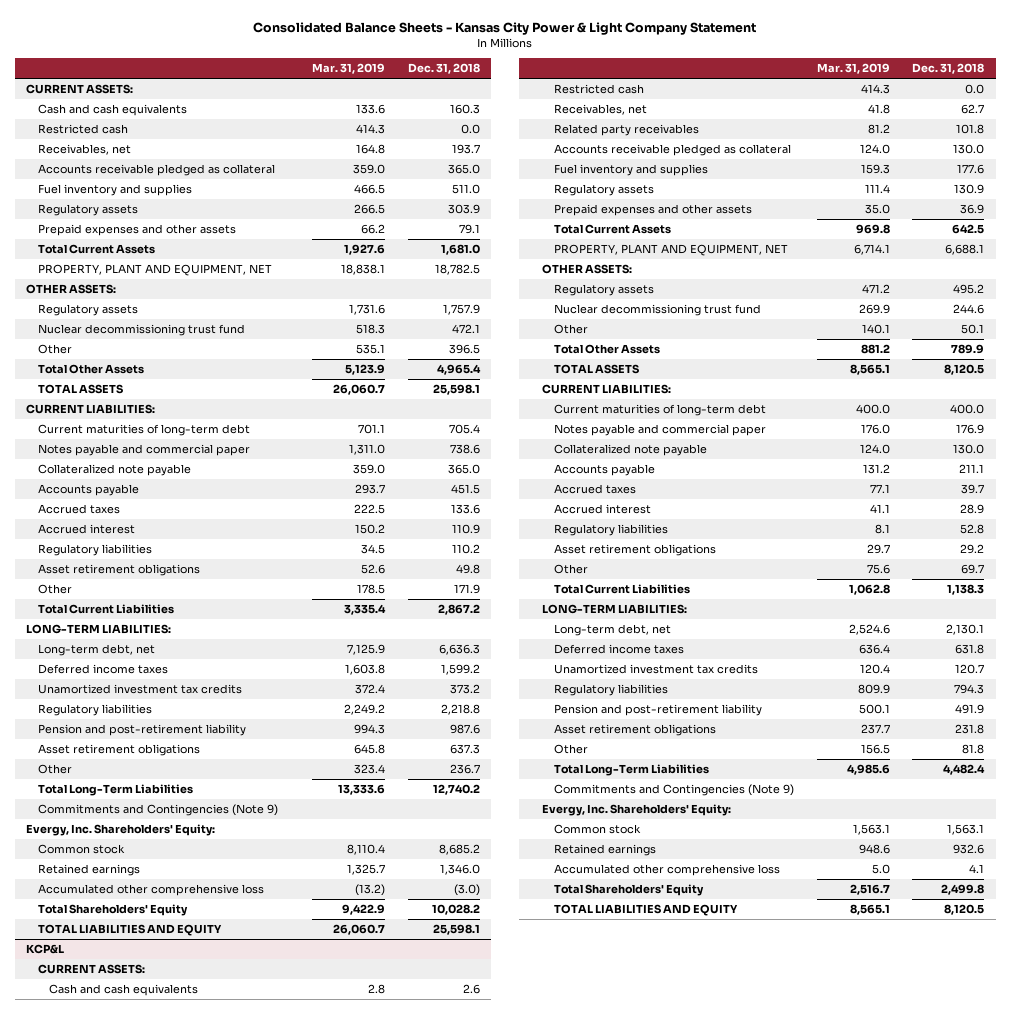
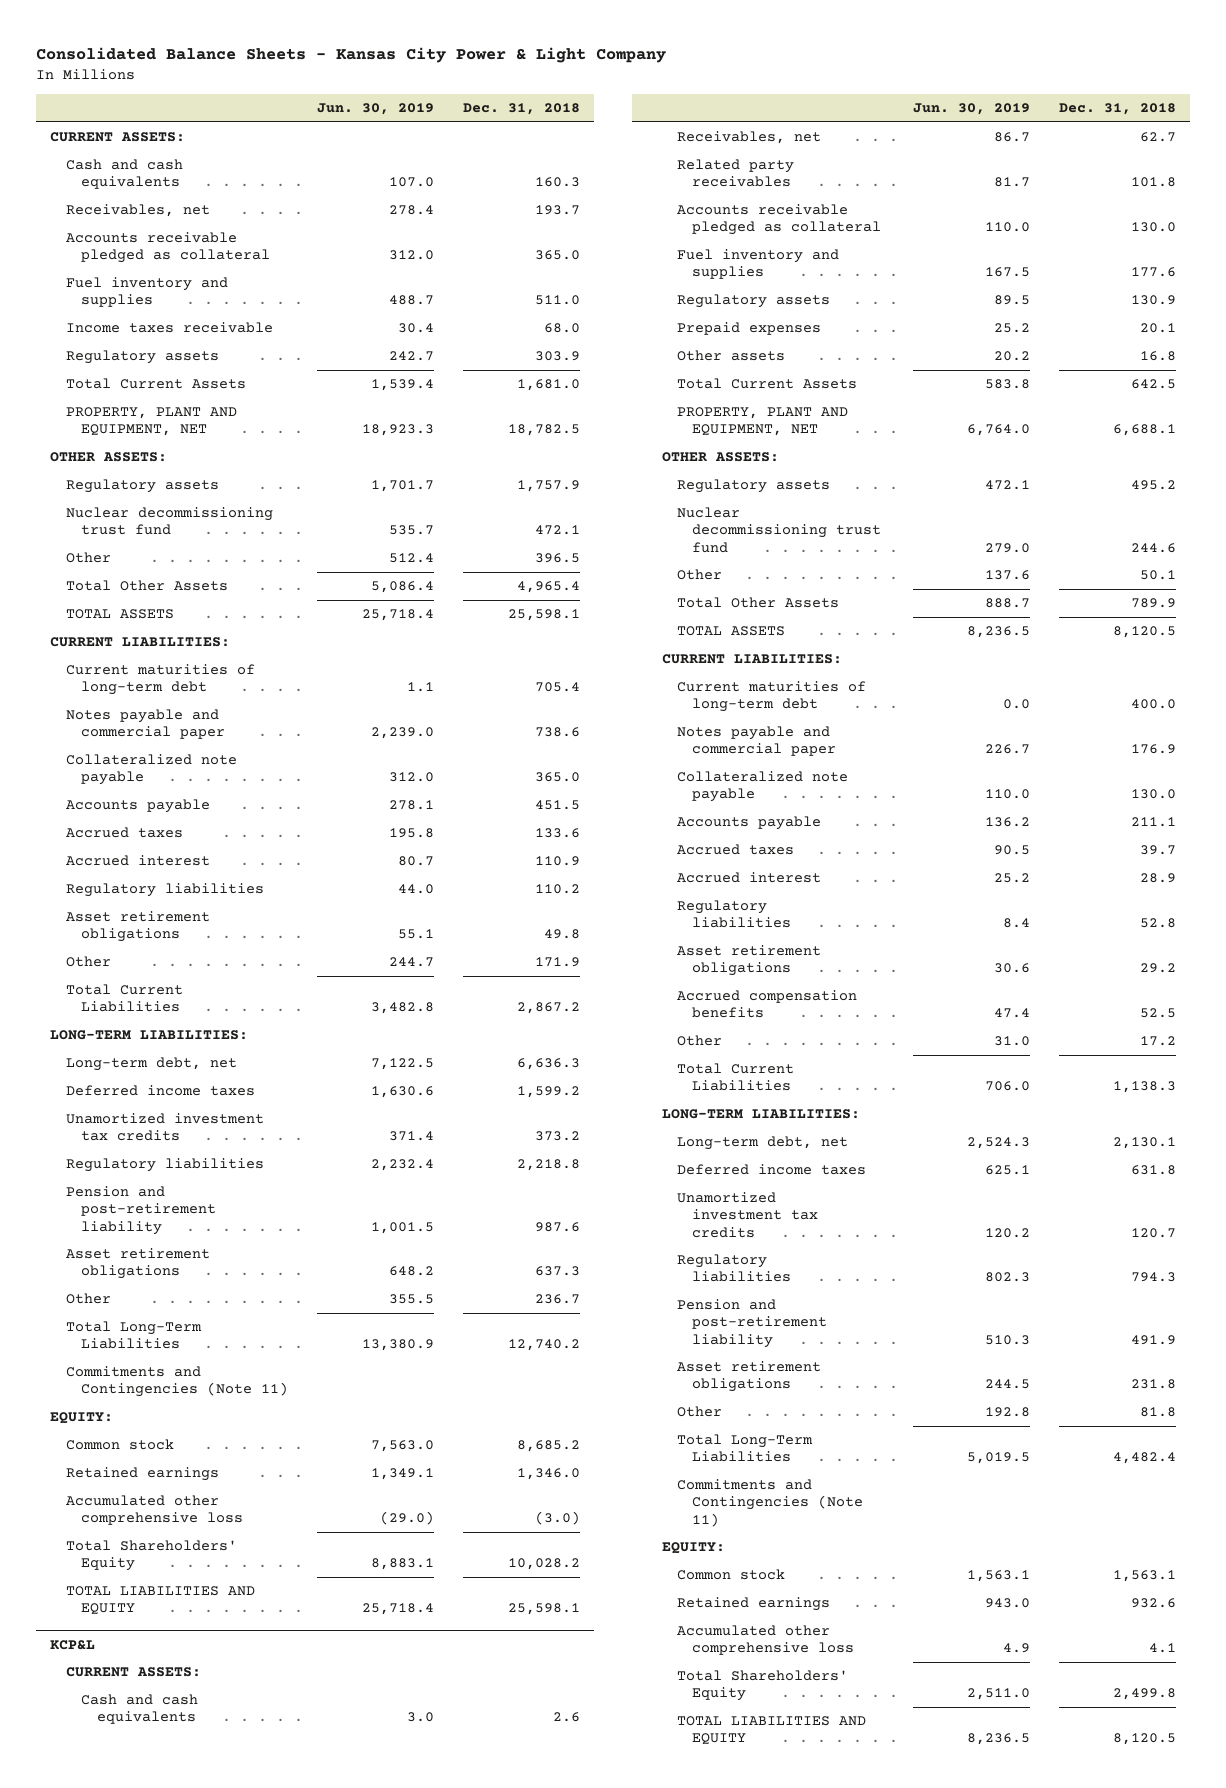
[253,21,757,35] Consolidated Balance Sheets - Kansas City Power & Light Company Statement -> [35,47,666,64] Consolidated Balance Sheets - Kansas City Power & Light Company
[312,63,386,75] Mar. 31, 2019 -> none
none -> [317,103,435,116] Jun. 30, 2019
[37,124,128,135] Restricted cash -> none
none -> [65,322,273,334] Income taxes receivable
[37,224,236,237] Prepaid expenses and other assets -> none
[26,824,216,837] Evergy, Inc. Shareholders' Equity: -> none
[37,804,278,817] Commitments and Contingencies (Note 9) -> [65,1366,289,1398] Commitments and Contingencies (Note 11)
none -> [50,1412,114,1425] EQUITY:
[553,84,644,95] Restricted cash -> none
[553,204,752,217] Prepaid expenses and other assets -> none
none -> [677,322,822,336] Prepaid expenses
none -> [677,350,786,362] Other assets
none -> [677,990,858,1019] Accrued compensation benefits
[961,564,985,575] 69.7 -> [1139,1036,1176,1047] 17.2
[542,804,732,817] Evergy, Inc. Shareholders' Equity: -> none
[553,784,794,797] Commitments and Contingencies (Note 9) -> [677,1479,864,1527] Commitments and Contingencies (Note 11)
none -> [661,1542,725,1555] EQUITY:

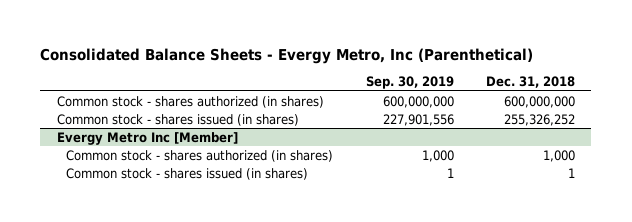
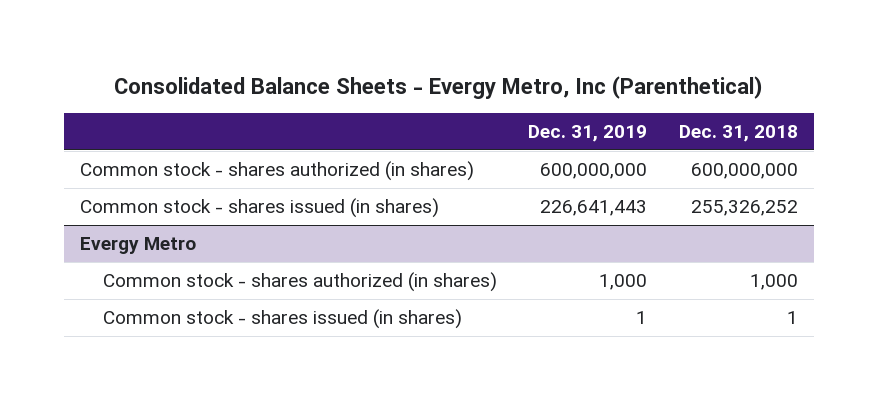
[365,76,454,90] Sep. 30, 2019 -> none
none -> [528,124,648,142] Dec. 31, 2019
[56,131,238,145] Evergy Metro Inc [Member] -> [79,237,196,255] Evergy Metro

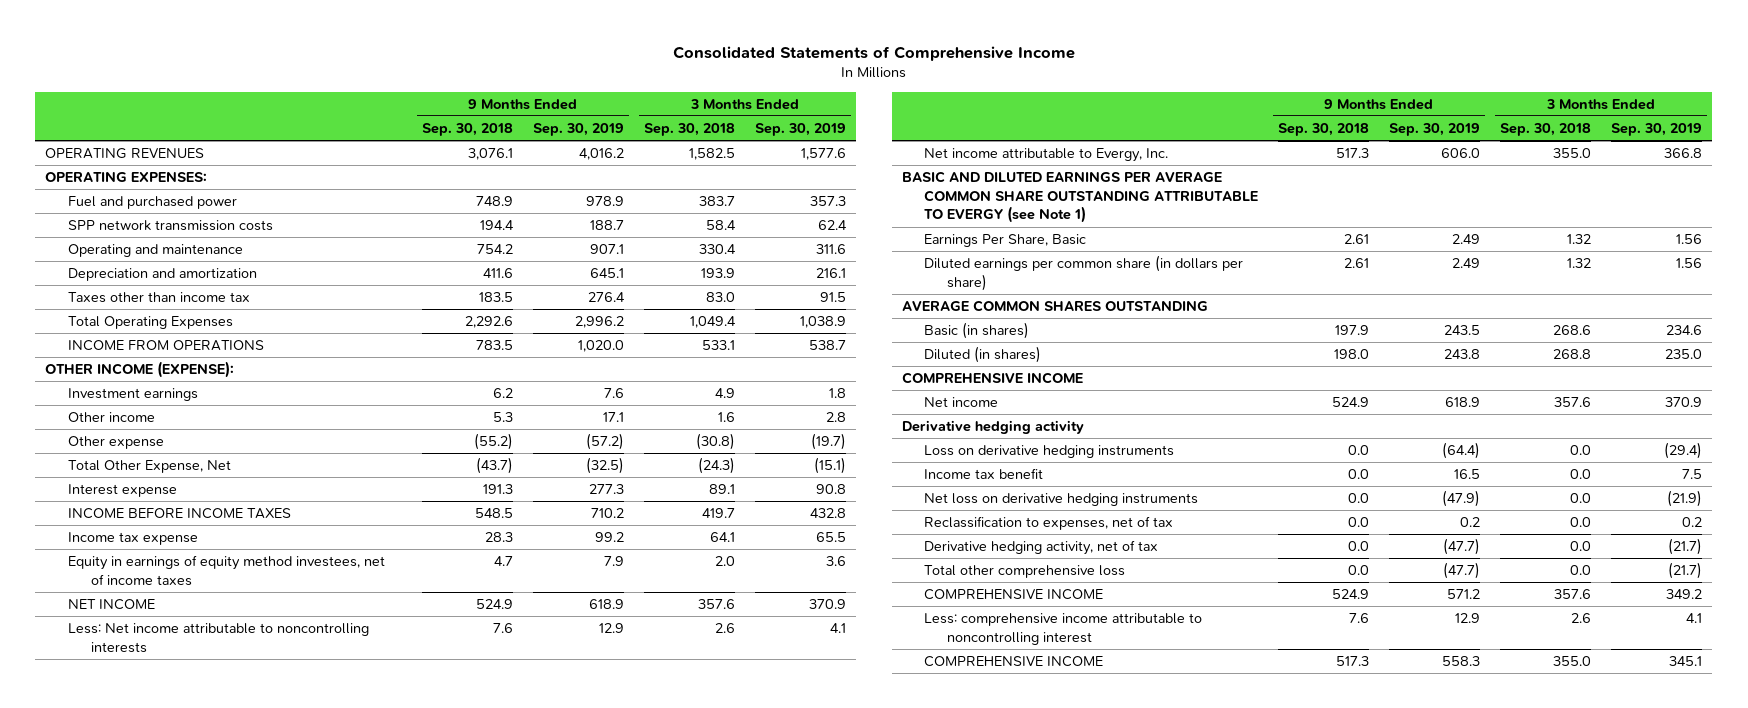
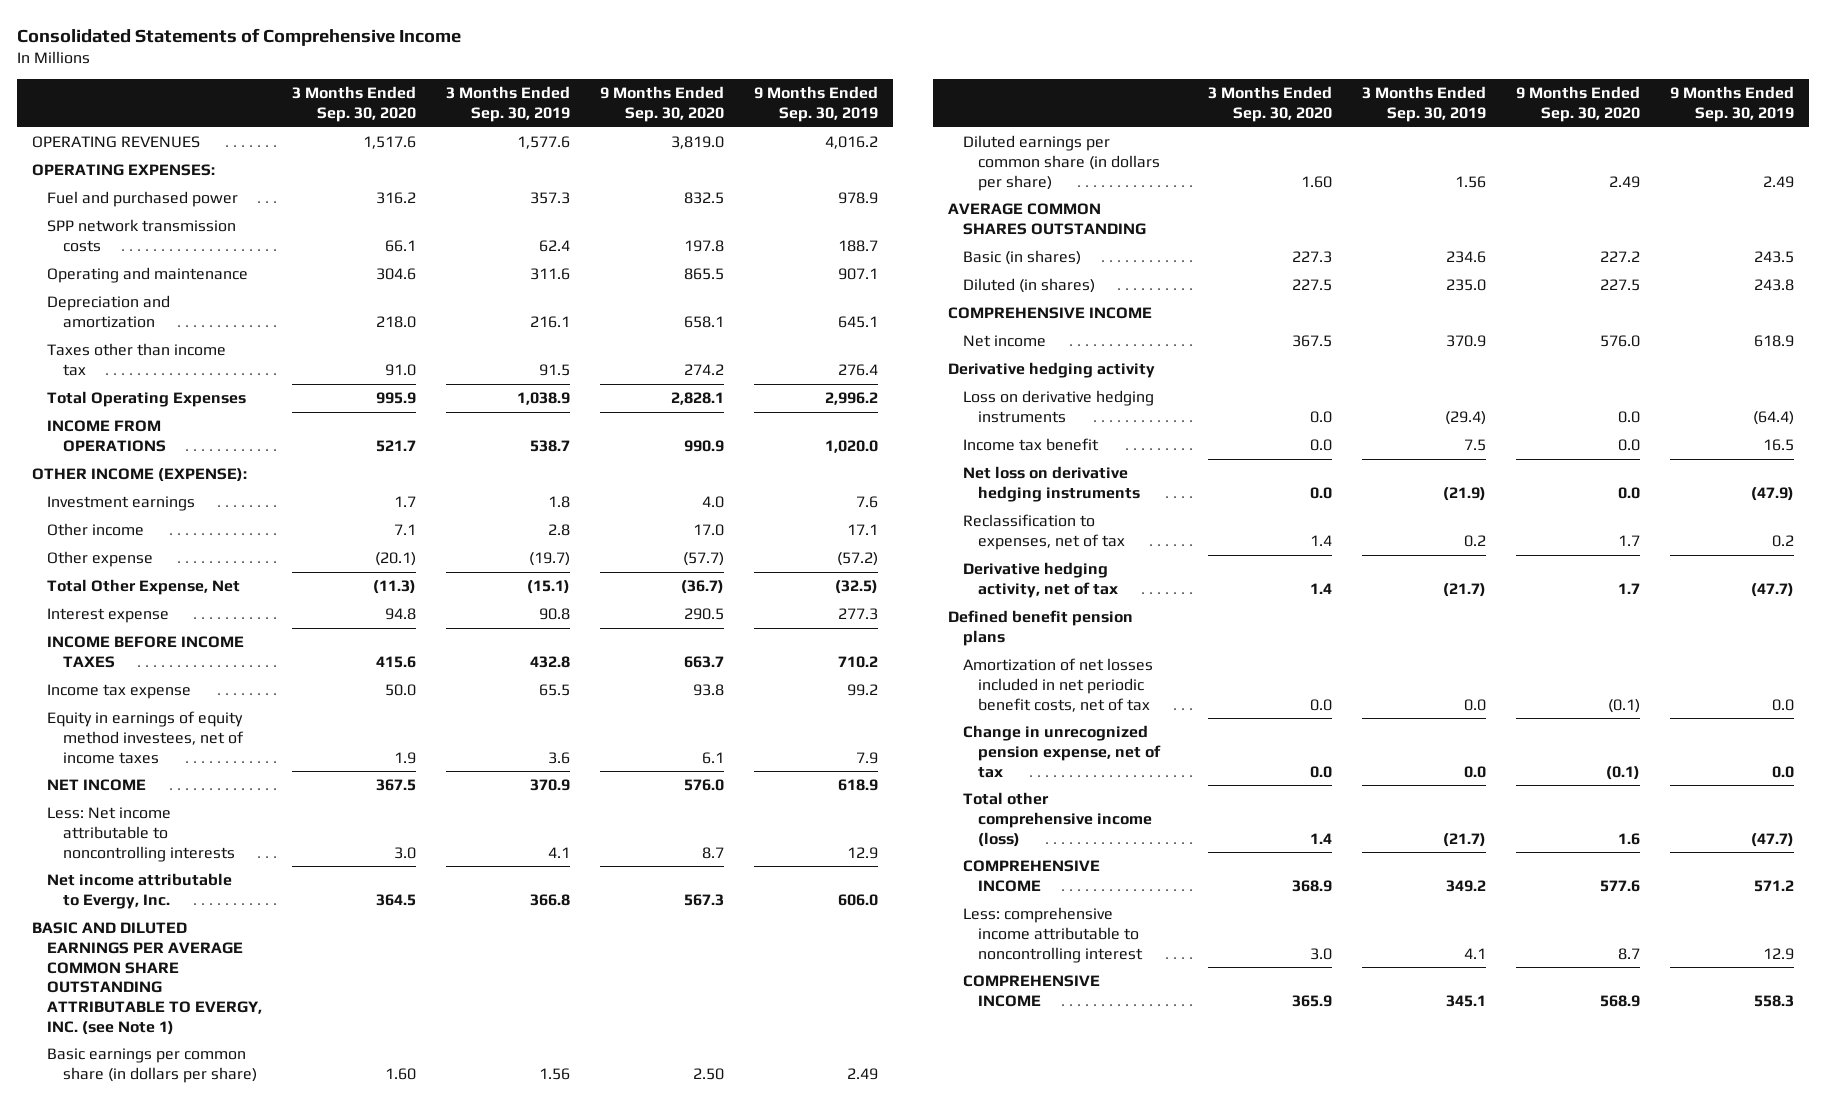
[421,122,513,136] Sep. 30, 2018 -> none
[643,122,735,136] Sep. 30, 2018 -> none
none -> [292,86,417,123] 3 Months Ended Sep. 30, 2020
none -> [599,86,724,123] 9 Months Ended Sep. 30, 2020
[901,171,1259,224] BASIC AND DILUTED EARNINGS PER AVERAGE COMMON SHARE OUTSTANDING ATTRIBUTABLE TO EVERGY (see Note 1) -> [31,922,263,1035] BASIC AND DILUTED EARNINGS PER AVERAGE COMMON SHARE OUTSTANDING ATTRIBUTABLE TO EVERGY, INC. (see Note 1)
[924,234,1087,248] Earnings Per Share, Basic -> [47,1048,257,1083] Basic earnings per common share (in dollars per share)
none -> [947,610,1133,646] Defined benefit pension plans
none -> [963,658,1154,712] Amortization of net losses included in net periodic benefit costs, net of tax
none -> [963,725,1162,778] Change in unrecognized pension expense, net of tax
[924,565,1126,579] Total other comprehensive loss -> [963,792,1153,847] Total other comprehensive income (loss)

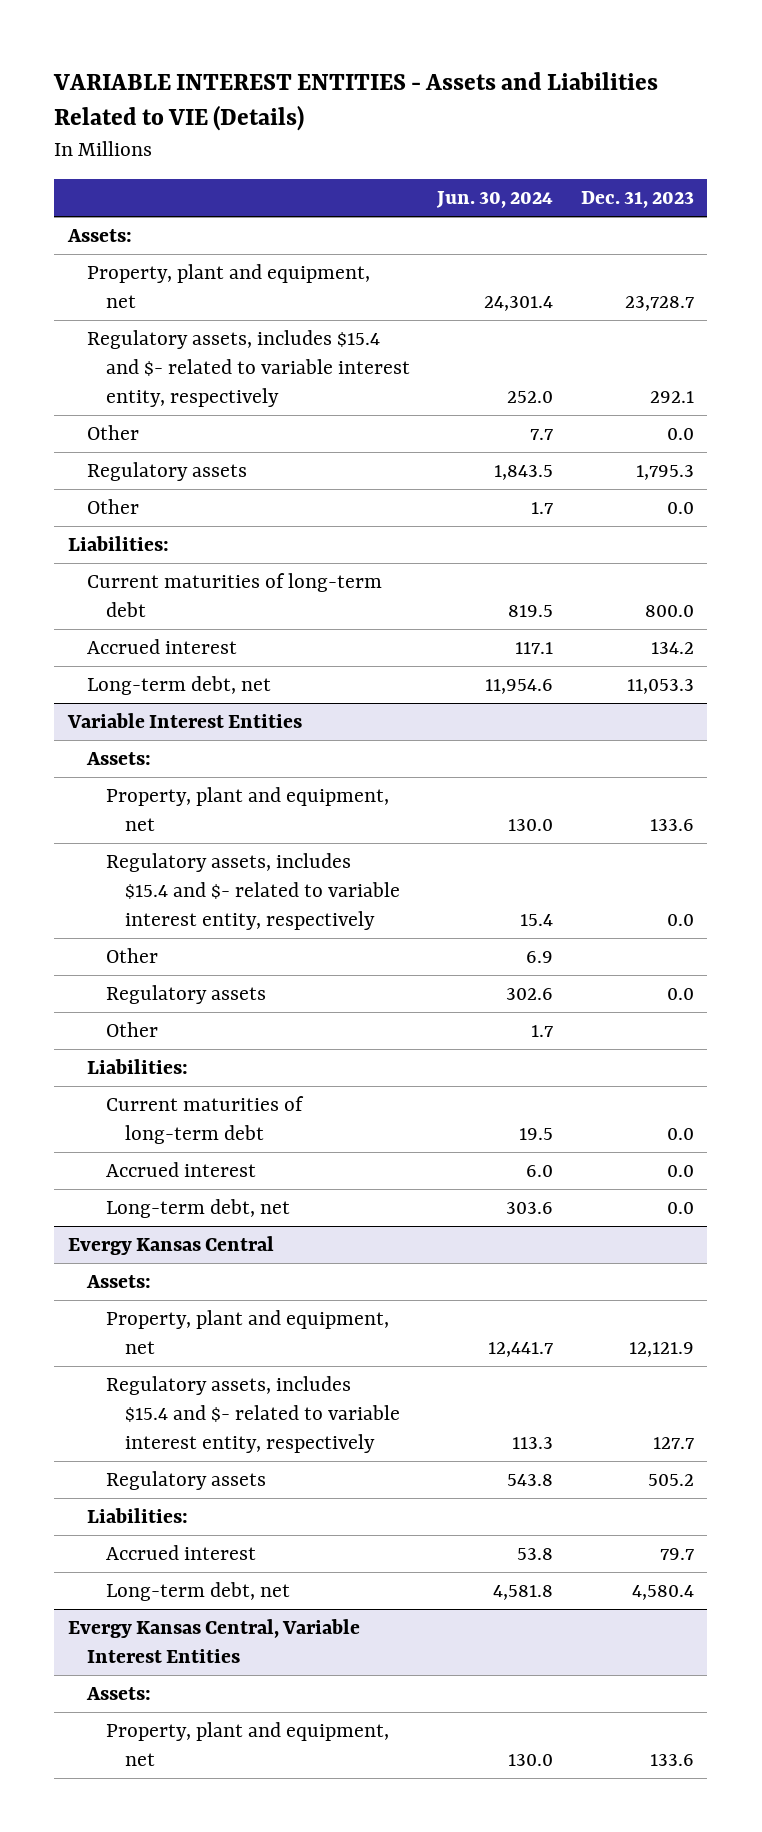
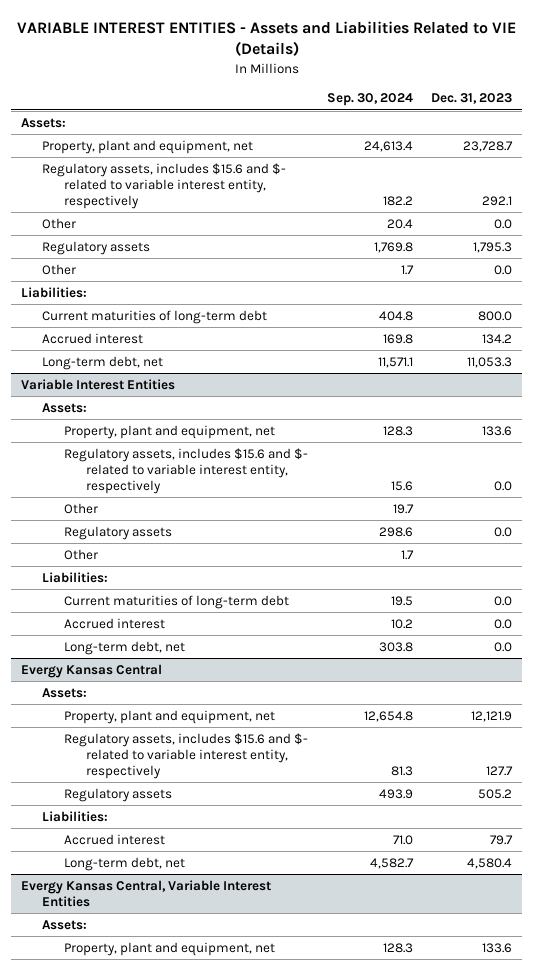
[436,191,554,209] Jun. 30, 2024 -> none
none -> [326,93,413,107] Sep. 30, 2024
[87,330,411,407] Regulatory assets, includes $15.4 and $- related to variable interest entity, respectively -> [42,162,287,210] Regulatory assets, includes $15.6 and $- related to variable interest entity, respectively
[106,853,401,930] Regulatory assets, includes $15.4 and $- related to variable interest entity, respectively -> [63,447,308,495] Regulatory assets, includes $15.6 and $- related to variable interest entity, respectively
[106,1376,401,1453] Regulatory assets, includes $15.4 and $- related to variable interest entity, respectively -> [63,732,308,780] Regulatory assets, includes $15.6 and $- related to variable interest entity, respectively

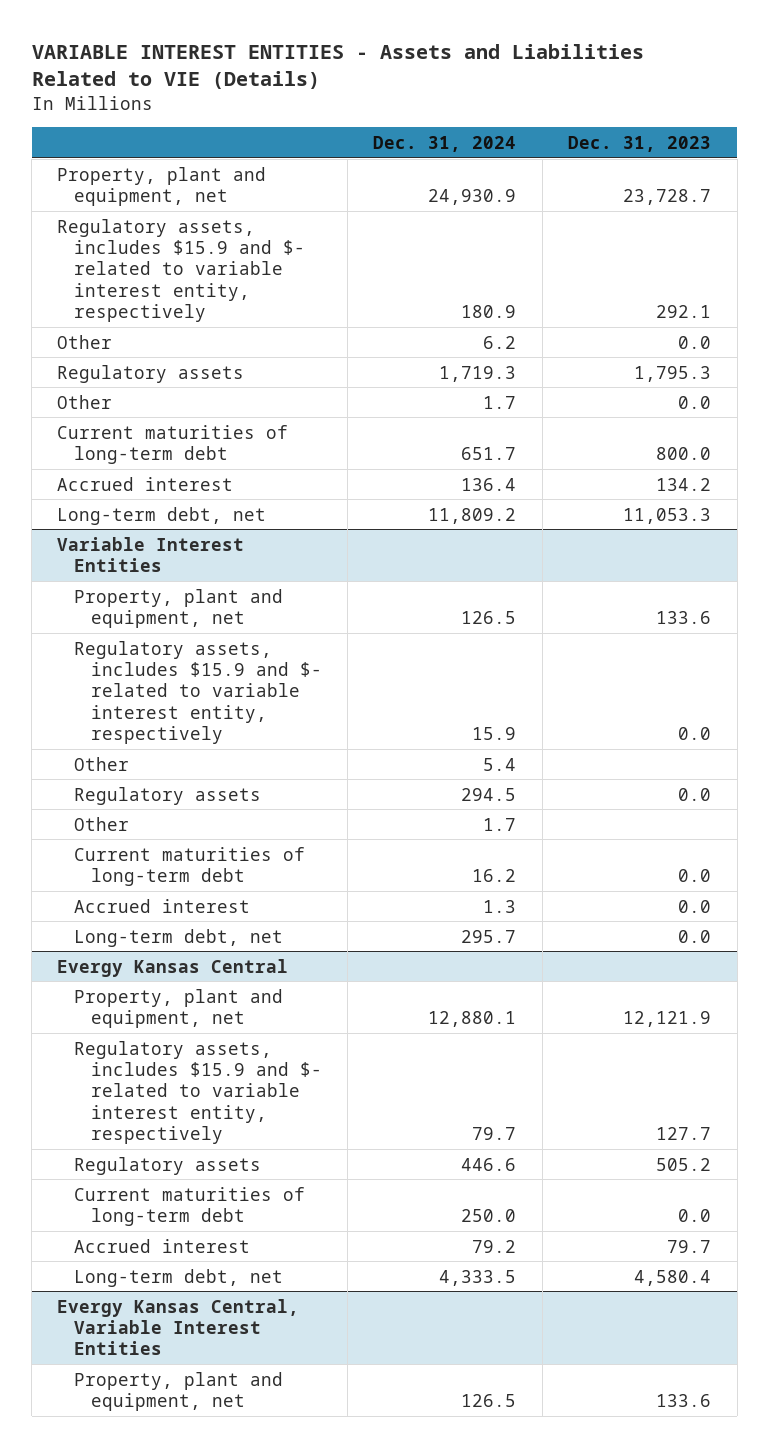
[326,93,413,107] Sep. 30, 2024 -> none
none -> [373,135,517,152] Dec. 31, 2024
[20,117,66,128] Assets: -> none
[42,162,287,210] Regulatory assets, includes $15.6 and $- related to variable interest entity, respectively -> [57,218,306,322] Regulatory assets, includes $15.9 and $- related to variable interest entity, respectively
[20,286,87,298] Liabilities: -> none
[42,402,88,413] Assets: -> none
[63,447,308,495] Regulatory assets, includes $15.6 and $- related to variable interest entity, respectively -> [74,640,322,744] Regulatory assets, includes $15.9 and $- related to variable interest entity, respectively
[42,571,109,583] Liabilities: -> none
[42,687,88,698] Assets: -> none
[63,732,308,780] Regulatory assets, includes $15.6 and $- related to variable interest entity, respectively -> [74,1040,322,1144] Regulatory assets, includes $15.9 and $- related to variable interest entity, respectively
[42,810,109,822] Liabilities: -> none
none -> [74,1186,306,1226] Current maturities of long-term debt
[42,919,88,930] Assets: -> none

